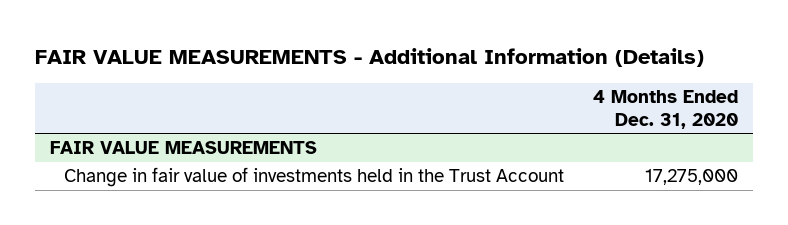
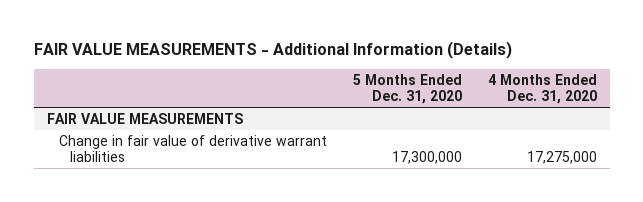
none -> [352,73,462,105] 5 Months Ended Dec. 31, 2020
[63,167,564,188] Change in fair value of investments held in the Trust Account -> [58,134,327,163] Change in fair value of derivative warrant liabilities

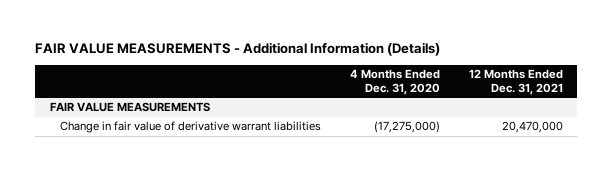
[352,73,462,105] 5 Months Ended Dec. 31, 2020 -> none
none -> [468,69,563,95] 12 Months Ended Dec. 31, 2021
[526,151,597,165] 17,275,000 -> [373,121,440,134] (17,275,000)

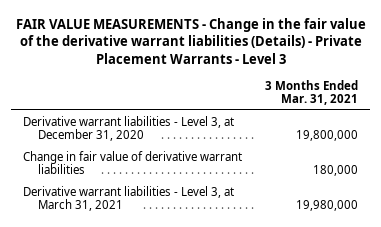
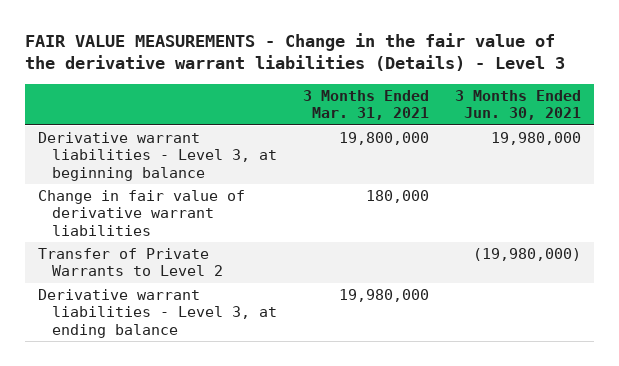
[15,17,366,64] FAIR VALUE MEASUREMENTS - Change in the fair value of the derivative warrant liabilities (Details) - Private Placement Warrants - Level 3 -> [24,33,565,72] FAIR VALUE MEASUREMENTS - Change in the fair value of the derivative warrant liabilities (Details) - Level 3
none -> [455,89,582,121] 3 Months Ended Jun. 30, 2021
[22,115,234,142] Derivative warrant liabilities - Level 3, at December 31, 2020 -> [37,131,278,181] Derivative warrant liabilities - Level 3, at beginning balance
none -> [37,247,224,277] Transfer of Private Warrants to Level 2
[22,185,234,212] Derivative warrant liabilities - Level 3, at March 31, 2021 -> [37,288,278,338] Derivative warrant liabilities - Level 3, at ending balance

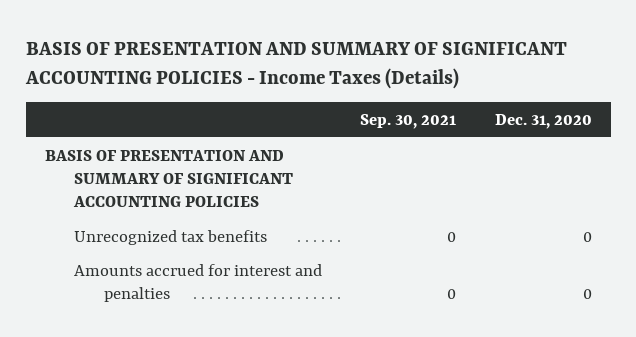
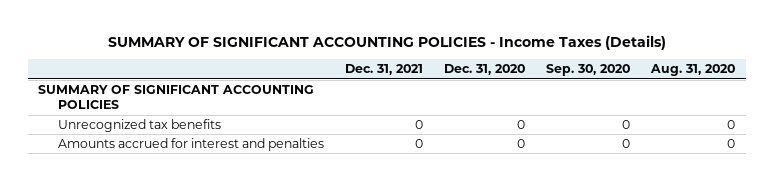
[24,41,567,89] BASIS OF PRESENTATION AND SUMMARY OF SIGNIFICANT ACCOUNTING POLICIES - Income Taxes (Details) -> [107,34,666,50] SUMMARY OF SIGNIFICANT ACCOUNTING POLICIES - Income Taxes (Details)
[360,113,457,129] Sep. 30, 2021 -> none
none -> [344,64,423,76] Dec. 31, 2021
none -> [546,64,631,77] Sep. 30, 2020
none -> [650,64,736,77] Aug. 31, 2020
[44,149,294,208] BASIS OF PRESENTATION AND SUMMARY OF SIGNIFICANT ACCOUNTING POLICIES -> [38,84,315,110] SUMMARY OF SIGNIFICANT ACCOUNTING POLICIES

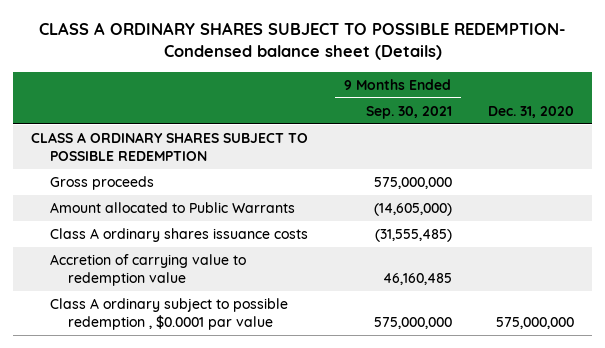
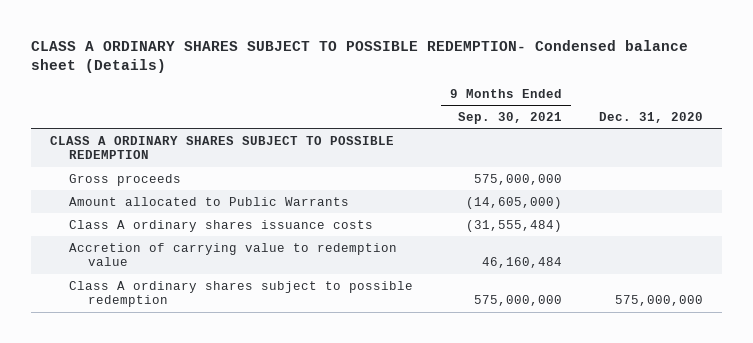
[374,229,452,243] (31,555,485) -> [466,219,563,232] (31,555,484)
[382,272,452,285] 46,160,485 -> [482,257,563,269] 46,160,484
[49,298,288,330] Class A ordinary subject to possible redemption , $0.0001 par value -> [68,280,413,308] Class A ordinary shares subject to possible redemption

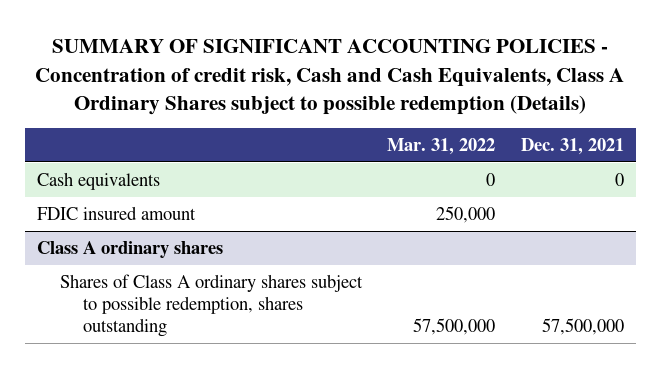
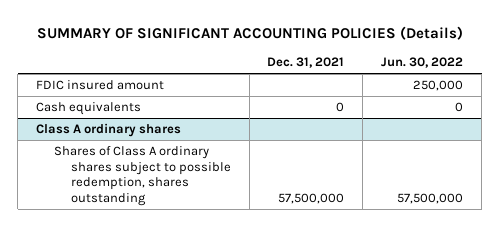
[35,39,625,116] SUMMARY OF SIGNIFICANT ACCOUNTING POLICIES - Concentration of credit risk, Cash and Cash Equivalents, Class A Ordinary Shares subject to possible redemption (Details) -> [36,26,463,41] SUMMARY OF SIGNIFICANT ACCOUNTING POLICIES (Details)
[387,138,496,156] Mar. 31, 2022 -> none
none -> [381,57,464,69] Jun. 30, 2022
[37,171,161,190] Cash equivalents -> [36,102,142,116] Cash equivalents

